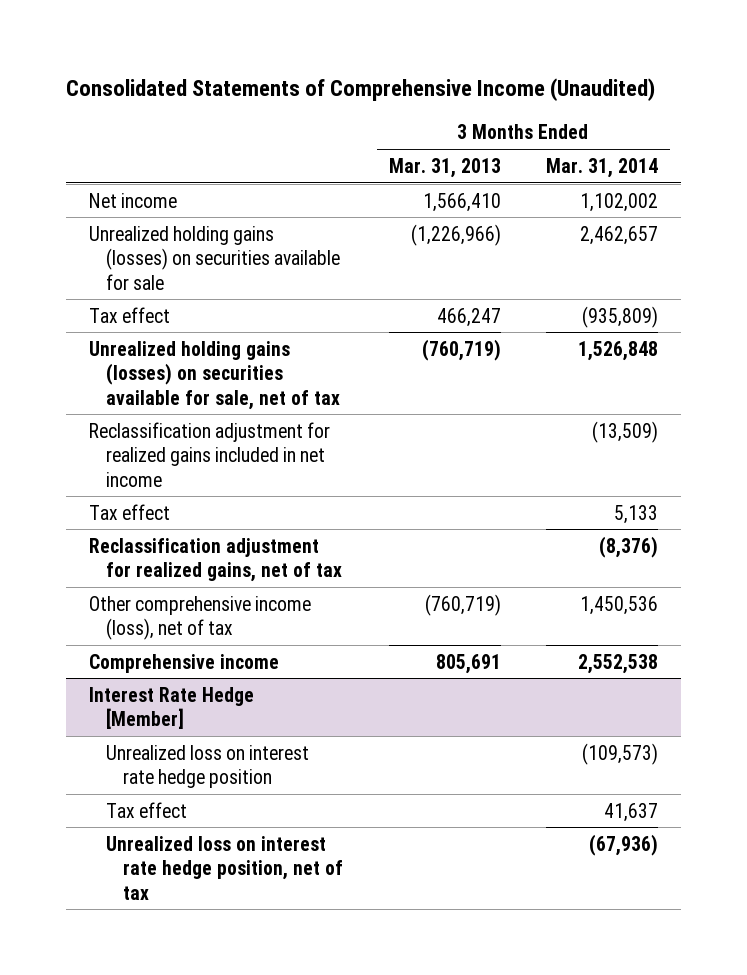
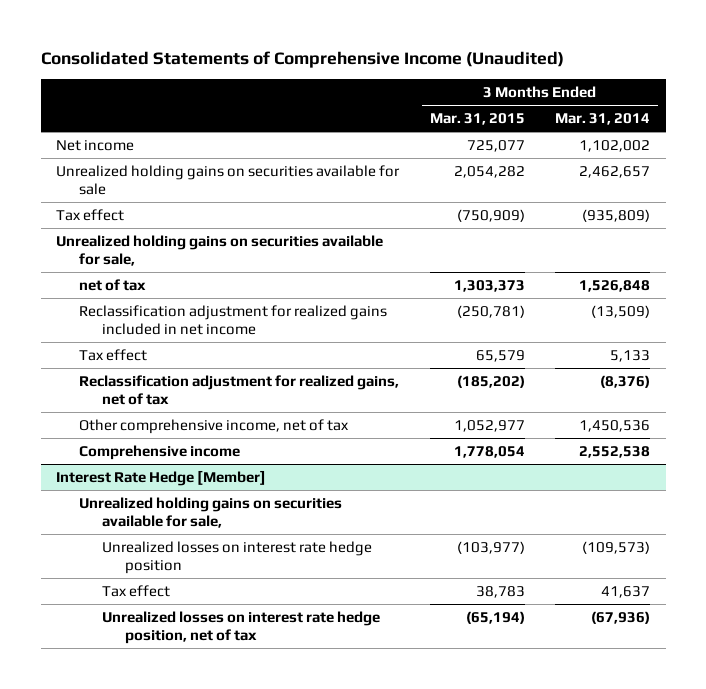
[388,157,501,178] Mar. 31, 2013 -> none
none -> [429,113,525,126] Mar. 31, 2015
[88,225,340,290] Unrealized holding gains (losses) on securities available for sale -> [55,164,400,195] Unrealized holding gains on securities available for sale
none -> [55,234,383,266] Unrealized holding gains on securities available for sale,
[88,340,340,410] Unrealized holding gains (losses) on securities available for sale, net of tax -> [78,278,146,291] net of tax
[88,595,311,641] Other comprehensive income (loss), net of tax -> [78,418,349,434] Other comprehensive income, net of tax
none -> [78,496,342,528] Unrealized holding gains on securities available for sale,
[105,744,309,789] Unrealized loss on interest rate hedge position -> [101,540,372,574] Unrealized losses on interest rate hedge position
[105,835,344,900] Unrealized loss on interest rate hedge position, net of tax -> [101,610,380,644] Unrealized losses on interest rate hedge position, net of tax

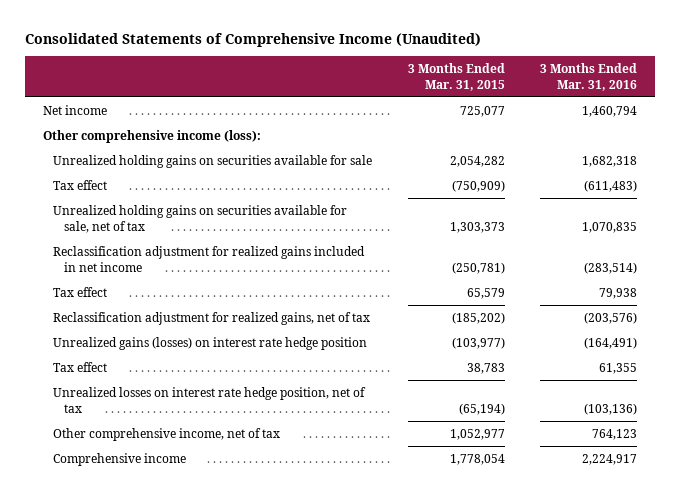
[555,113,651,126] Mar. 31, 2014 -> none
none -> [540,63,638,91] 3 Months Ended Mar. 31, 2016
none -> [42,129,261,143] Other comprehensive income (loss):
[55,234,383,266] Unrealized holding gains on securities available for sale, -> none
[78,278,146,291] net of tax -> [53,204,348,233] Unrealized holding gains on securities available for sale, net of tax
[55,469,266,486] Interest Rate Hedge [Member] -> none
[78,496,342,528] Unrealized holding gains on securities available for sale, -> none
[101,540,372,574] Unrealized losses on interest rate hedge position -> [53,336,368,350] Unrealized gains (losses) on interest rate hedge position
[78,418,349,434] Other comprehensive income, net of tax -> [53,427,281,441] Other comprehensive income, net of tax
[78,444,240,460] Comprehensive income -> [53,452,187,466] Comprehensive income

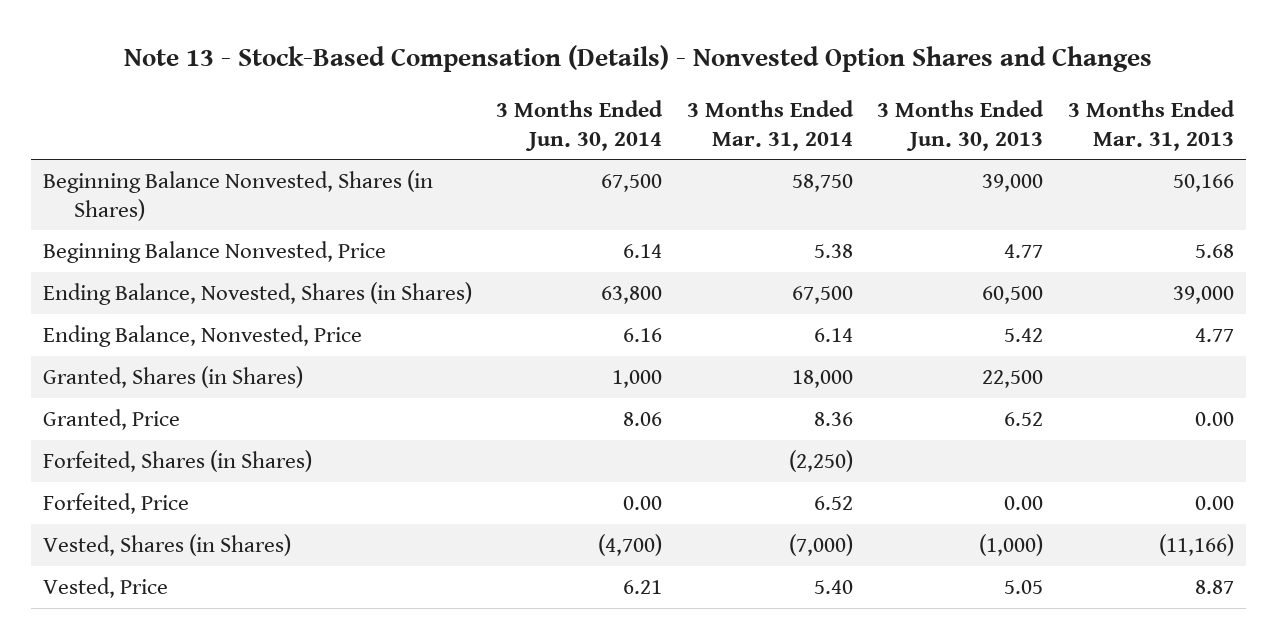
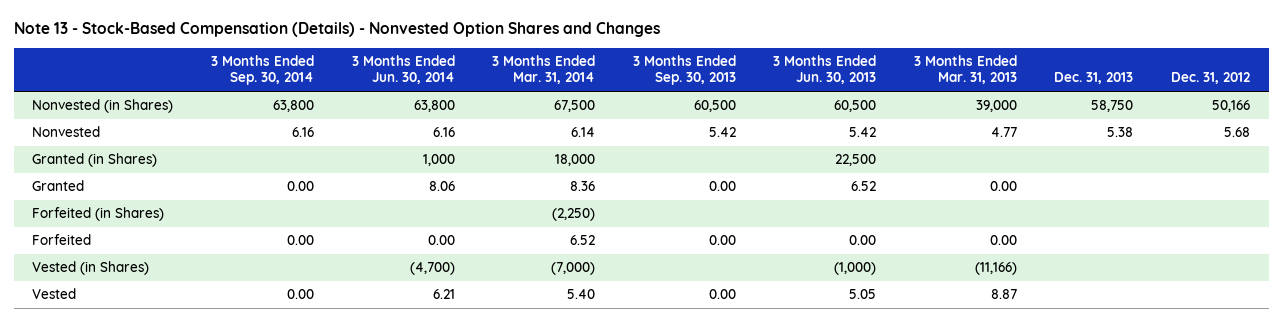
none -> [210,54,314,86] 3 Months Ended Sep. 30, 2014
none -> [632,54,736,86] 3 Months Ended Sep. 30, 2013
none -> [1054,72,1134,85] Dec. 31, 2013
none -> [1170,72,1250,85] Dec. 31, 2012
[42,282,472,306] Ending Balance, Novested, Shares (in Shares) -> none
[42,325,362,348] Ending Balance, Nonvested, Price -> none
[42,170,433,221] Beginning Balance Nonvested, Shares (in Shares) -> [32,99,174,114] Nonvested (in Shares)
[601,174,663,193] 67,500 -> [413,100,455,113] 63,800
[791,174,853,193] 58,750 -> [554,100,596,113] 67,500
[982,174,1044,193] 39,000 -> [834,100,877,113] 60,500
[1172,174,1234,193] 50,166 -> [975,100,1017,113] 39,000
[42,241,386,264] Beginning Balance Nonvested, Price -> [32,126,101,138] Nonvested
[623,244,663,259] 6.14 -> [432,127,455,138] 6.16
[813,244,853,259] 5.38 -> [571,127,596,138] 6.14
[1004,244,1044,259] 4.77 -> [849,127,877,138] 5.42
[1194,244,1234,259] 5.68 -> [990,127,1017,138] 4.77
[42,366,303,389] Granted, Shares (in Shares) -> [32,153,158,168] Granted (in Shares)
[42,409,180,431] Granted, Price -> [32,180,85,192] Granted
[42,450,312,473] Forfeited, Shares (in Shares) -> [32,207,165,222] Forfeited (in Shares)
[42,493,189,515] Forfeited, Price -> [32,234,92,246] Forfeited
[42,534,291,557] Vested, Shares (in Shares) -> [32,261,150,276] Vested (in Shares)
[42,577,168,599] Vested, Price -> [32,288,77,300] Vested

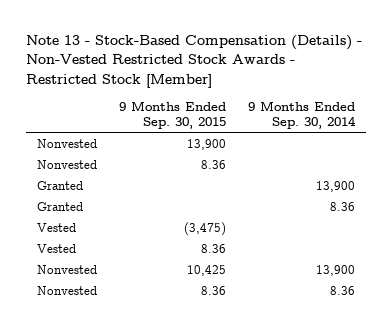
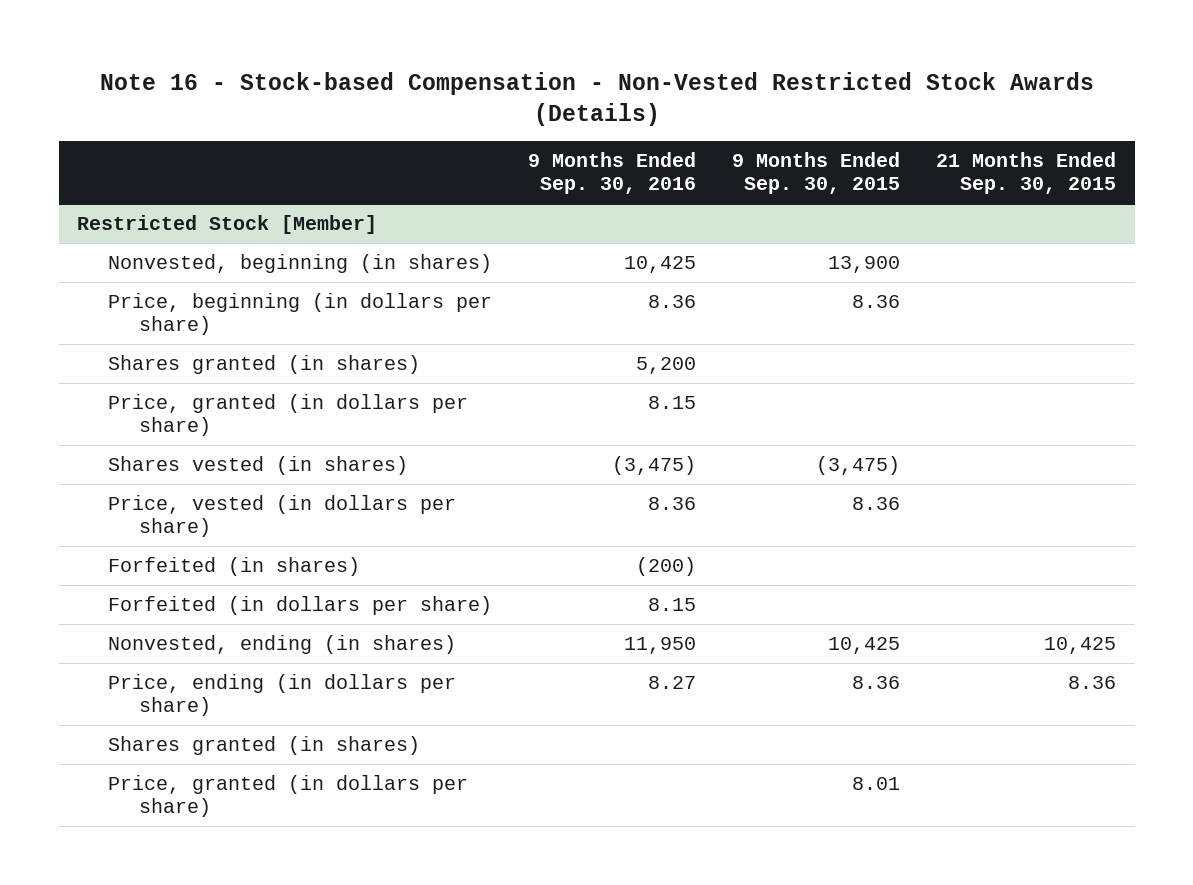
[26,35,363,88] Note 13 - Stock-Based Compensation (Details) - Non-Vested Restricted Stock Awards - Restricted Stock [Member] -> [99,71,1094,127] Note 16 - Stock-based Compensation - Non-Vested Restricted Stock Awards (Details)
[247,100,356,129] 9 Months Ended Sep. 30, 2014 -> none
none -> [528,152,697,195] 9 Months Ended Sep. 30, 2016
none -> [936,152,1117,195] 21 Months Ended Sep. 30, 2015
none -> [76,214,377,234] Restricted Stock [Member]
[37,138,98,148] Nonvested -> [107,253,492,273] Nonvested, beginning (in shares)
[37,159,98,169] Nonvested -> [107,292,492,336] Price, beginning (in dollars per share)
[37,180,84,190] Granted -> [107,354,420,374] Shares granted (in shares)
[37,201,84,211] Granted -> [107,393,468,437] Price, granted (in dollars per share)
[37,222,77,232] Vested -> [107,455,408,475] Shares vested (in shares)
[37,243,77,253] Vested -> [107,494,456,538] Price, vested (in dollars per share)
none -> [107,556,360,576] Forfeited (in shares)
none -> [107,595,492,615] Forfeited (in dollars per share)
[37,264,98,274] Nonvested -> [107,634,456,654] Nonvested, ending (in shares)
[37,285,98,295] Nonvested -> [107,673,456,717] Price, ending (in dollars per share)
none -> [107,735,420,755] Shares granted (in shares)
none -> [107,774,468,818] Price, granted (in dollars per share)

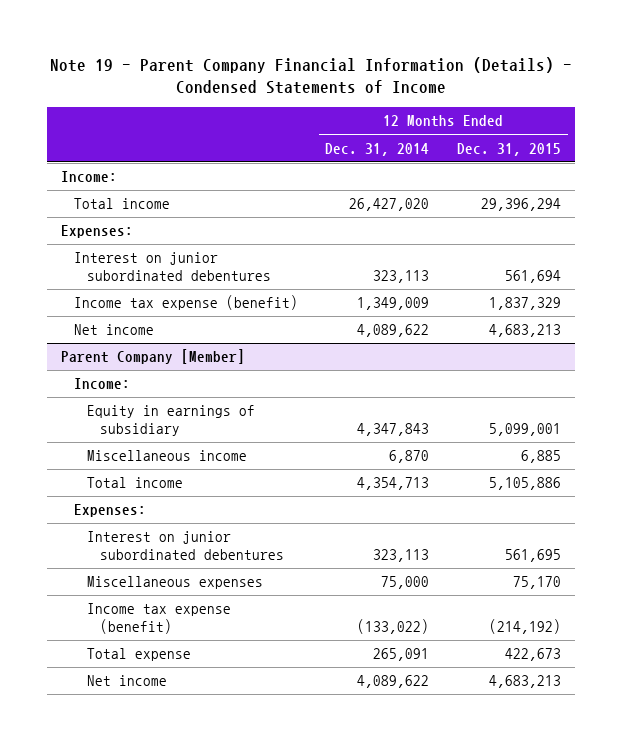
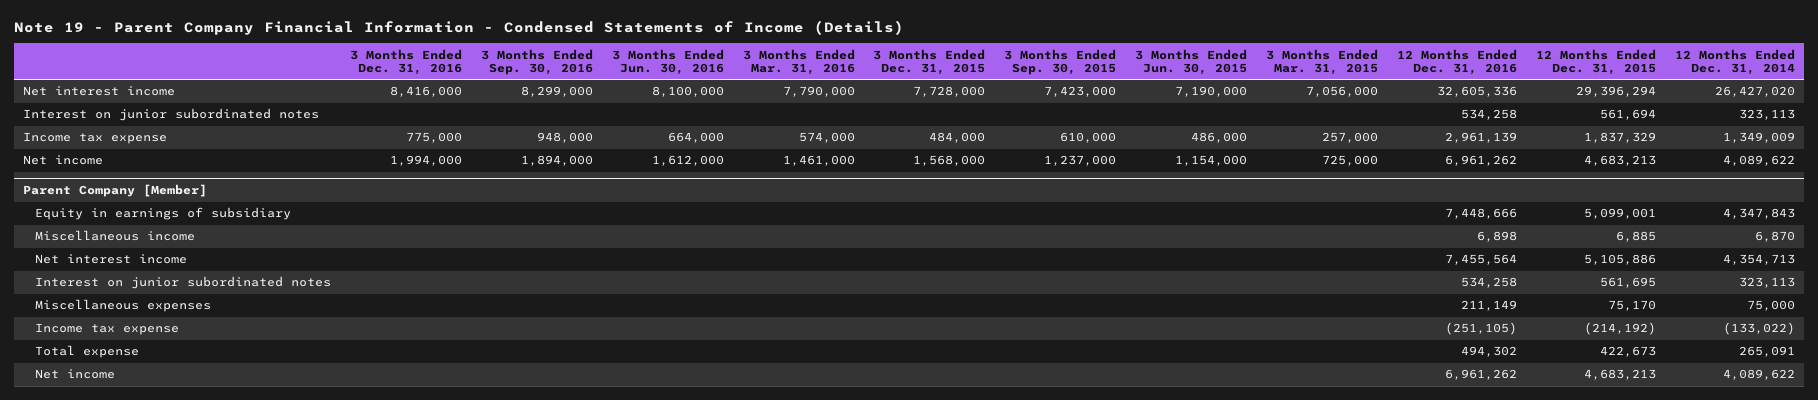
[49,56,572,95] Note 19 - Parent Company Financial Information (Details) - Condensed Statements of Income -> [13,19,904,35] Note 19 - Parent Company Financial Information - Condensed Statements of Income (Details)
none -> [350,48,463,76] 3 Months Ended Dec. 31, 2016
none -> [480,48,593,76] 3 Months Ended Sep. 30, 2016
none -> [611,48,724,76] 3 Months Ended Jun. 30, 2016
none -> [742,48,855,76] 3 Months Ended Mar. 31, 2016
none -> [873,48,986,76] 3 Months Ended Dec. 31, 2015
none -> [1004,48,1117,76] 3 Months Ended Sep. 30, 2015
none -> [1135,48,1248,76] 3 Months Ended Jun. 30, 2015
none -> [1266,48,1379,76] 3 Months Ended Mar. 31, 2015
none -> [1396,48,1517,76] 12 Months Ended Dec. 31, 2016
[60,171,117,183] Income: -> none
[60,225,133,239] Expenses: -> none
[73,198,170,210] Total income -> [22,86,175,97] Net interest income
[73,252,271,282] Interest on junior subordinated debentures -> [22,108,319,122] Interest on junior subordinated notes
[73,295,298,311] Income tax expense (benefit) -> [22,132,167,145] Income tax expense
[73,378,130,390] Income: -> none
[73,504,146,518] Expenses: -> none
[86,477,183,489] Total income -> [35,254,188,265] Net interest income
[86,531,285,561] Interest on junior subordinated debentures -> [35,276,332,290] Interest on junior subordinated notes
[86,603,231,635] Income tax expense (benefit) -> [35,323,180,336] Income tax expense

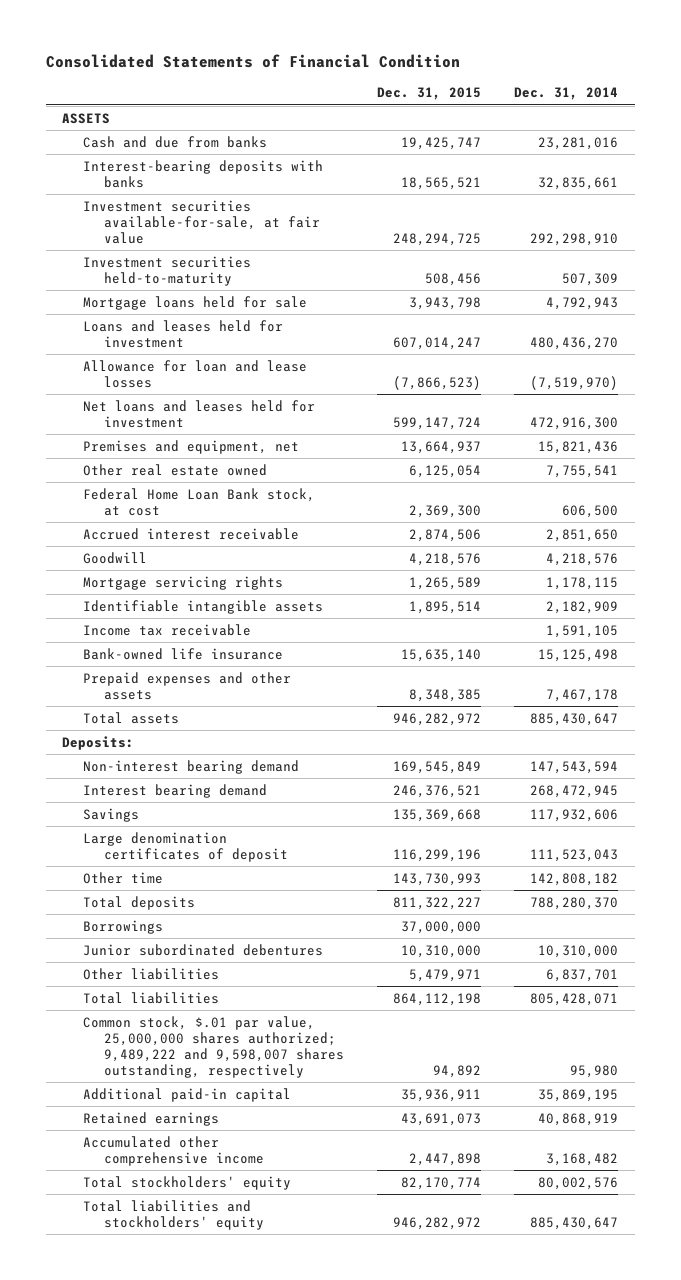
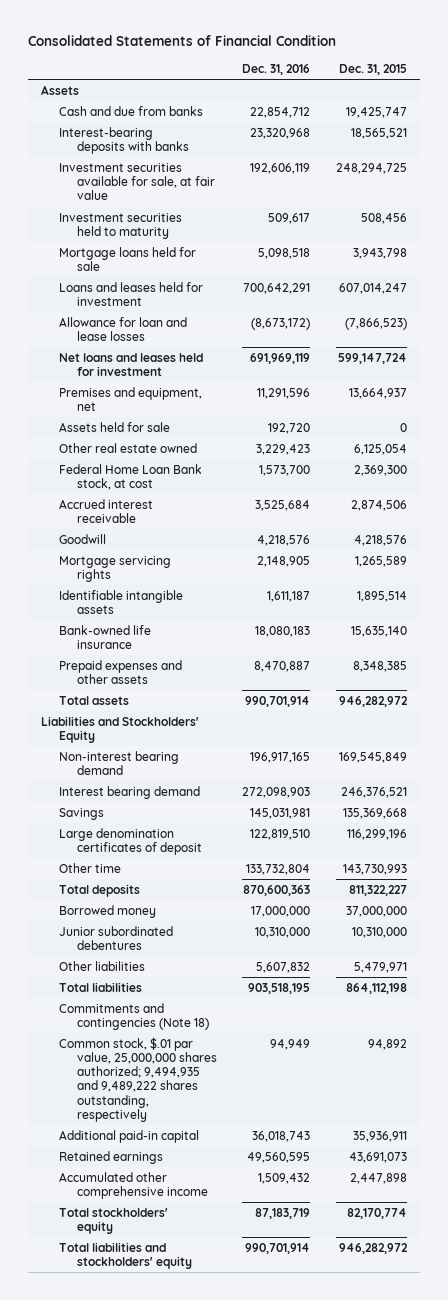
[514,87,619,101] Dec. 31, 2014 -> none
none -> [242,64,311,76] Dec. 31, 2016
[62,112,111,124] ASSETS -> [40,84,79,95] Assets
[83,199,321,244] Investment securities available-for-sale, at fair value -> [58,162,215,201] Investment securities available for sale, at fair value
[83,255,252,286] Investment securities held-to-maturity -> [58,212,182,240] Investment securities held to maturity
none -> [58,421,170,432] Assets held for sale
[83,623,252,636] Income tax receivable -> none
[62,735,135,750] Deposits: -> none
none -> [40,715,199,744] Liabilities and Stockholders' Equity
[83,919,164,934] Borrowings -> [58,904,156,918] Borrowed money
none -> [58,1002,209,1031] Commitments and contingencies (Note 18)
[83,1015,345,1078] Common stock, $.01 par value, 25,000,000 shares authorized; 9,489,222 and 9,598,007 shares outstanding, respectively -> [58,1036,217,1122] Common stock, $.01 par value, 25,000,000 shares authorized; 9,494,935 and 9,489,222 shares outstanding, respectively

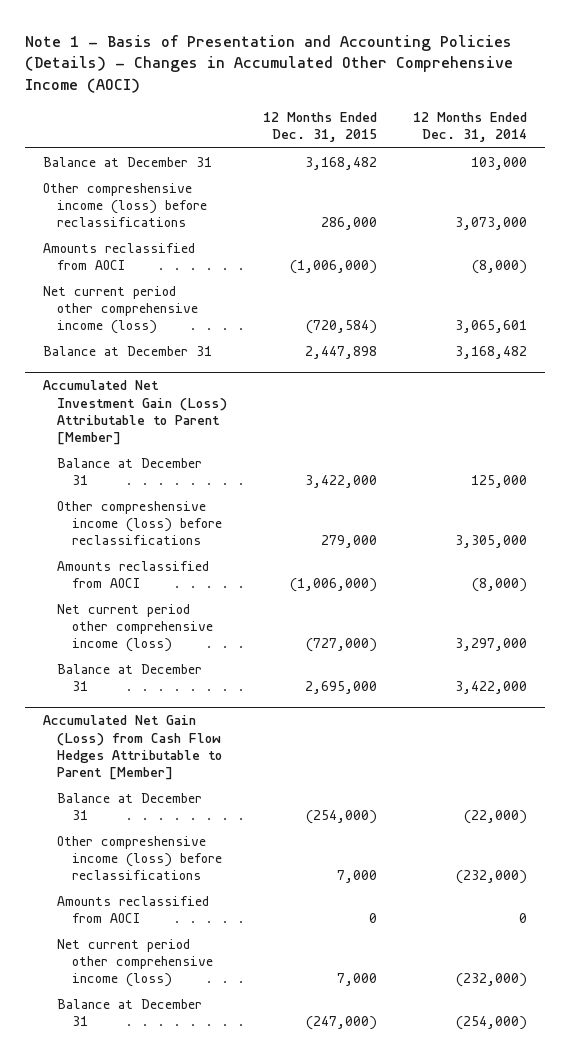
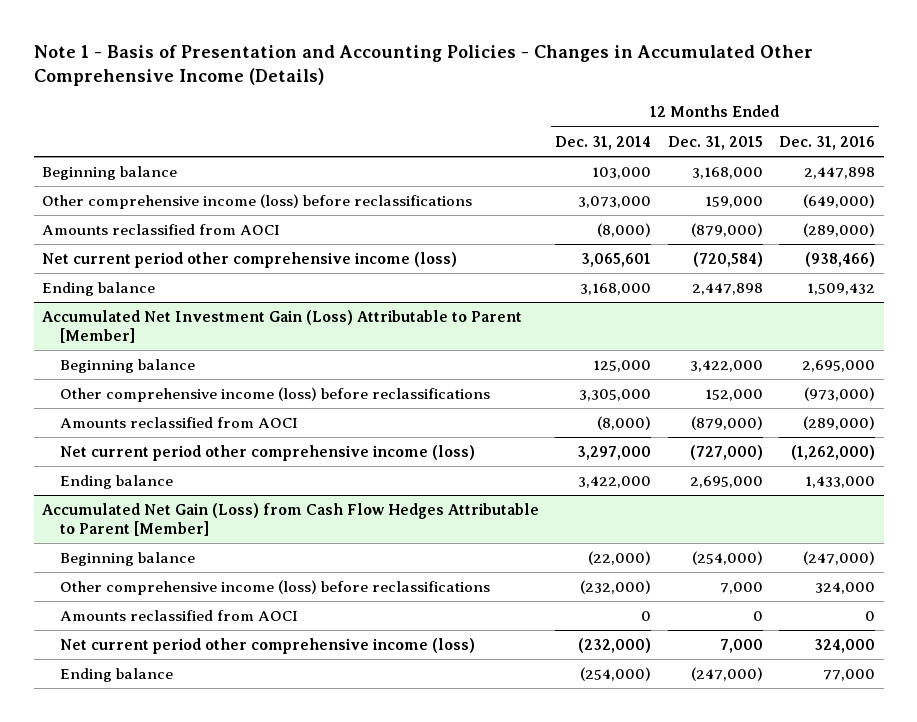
[24,34,513,94] Note 1 - Basis of Presentation and Accounting Policies (Details) - Changes in Accumulated Other Comprehensive Income (AOCI) -> [33,44,813,86] Note 1 - Basis of Presentation and Accounting Policies - Changes in Accumulated Other Comprehensive Income (Details)
none -> [779,135,876,150] Dec. 31, 2016
[42,156,212,167] Balance at December 31 -> [41,166,177,181] Beginning balance
[305,156,378,170] 3,168,482 -> [691,167,763,180] 3,168,000
[42,182,208,228] Other compreshensive income (loss) before reclassifications -> [41,194,472,210] Other comprehensive income (loss) before reclassifications
[321,217,378,231] 286,000 -> [704,196,763,209] 159,000
[290,259,378,274] (1,006,000) -> [690,223,763,238] (879,000)
[42,345,212,356] Balance at December 31 -> [41,282,155,297] Ending balance
[455,345,528,359] 3,168,482 -> [580,283,652,296] 3,168,000
[57,457,203,485] Balance at December 31 -> [59,359,195,374] Beginning balance
[57,500,223,546] Other compreshensive income (loss) before reclassifications -> [59,387,490,403] Other comprehensive income (loss) before reclassifications
[321,535,378,549] 279,000 -> [704,389,763,402] 152,000
[290,577,378,592] (1,006,000) -> [690,416,763,431] (879,000)
[57,663,203,691] Balance at December 31 -> [59,475,173,490] Ending balance
[57,792,203,820] Balance at December 31 -> [59,552,195,567] Beginning balance
[57,835,223,881] Other compreshensive income (loss) before reclassifications -> [59,580,490,596] Other comprehensive income (loss) before reclassifications
[57,998,203,1026] Balance at December 31 -> [59,668,173,683] Ending balance

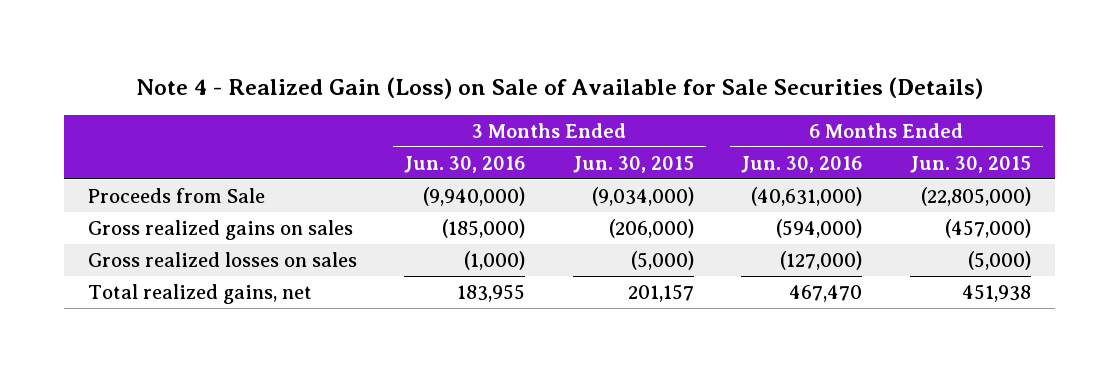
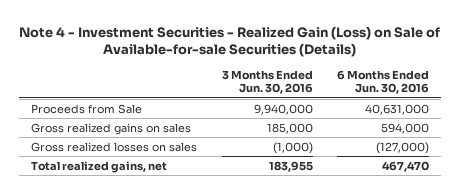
[136,77,984,100] Note 4 - Realized Gain (Loss) on Sale of Available for Sale Securities (Details) -> [19,25,441,57] Note 4 - Investment Securities - Realized Gain (Loss) on Sale of Available-for-sale Securities (Details)
[572,155,694,173] Jun. 30, 2015 -> none
[909,155,1031,173] Jun. 30, 2015 -> none
[423,186,526,206] (9,940,000) -> [253,103,313,115] 9,940,000
[751,186,863,206] (40,631,000) -> [365,103,430,115] 40,631,000
[442,218,526,238] (185,000) -> [266,122,313,134] 185,000
[776,218,863,238] (594,000) -> [381,122,430,134] 594,000

